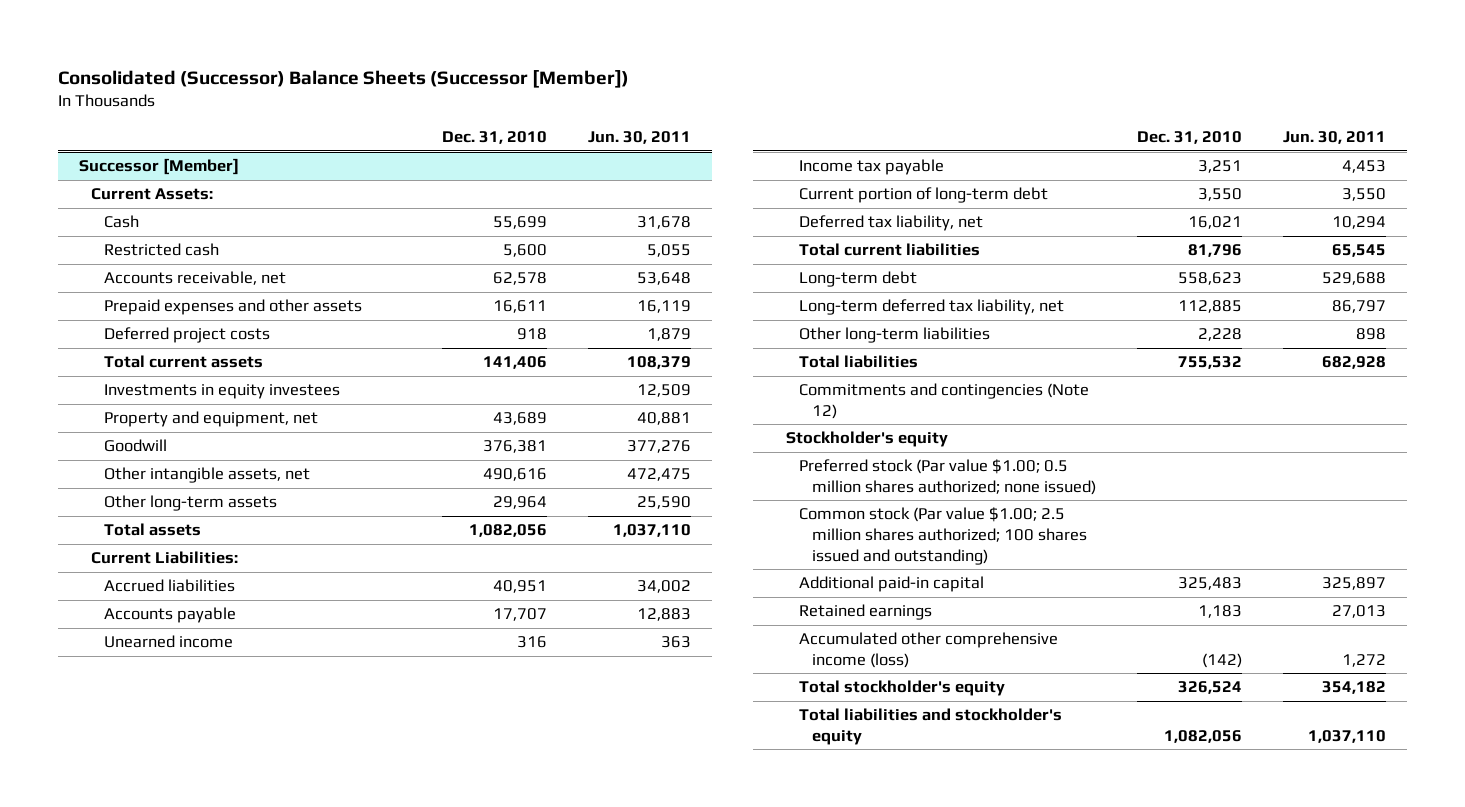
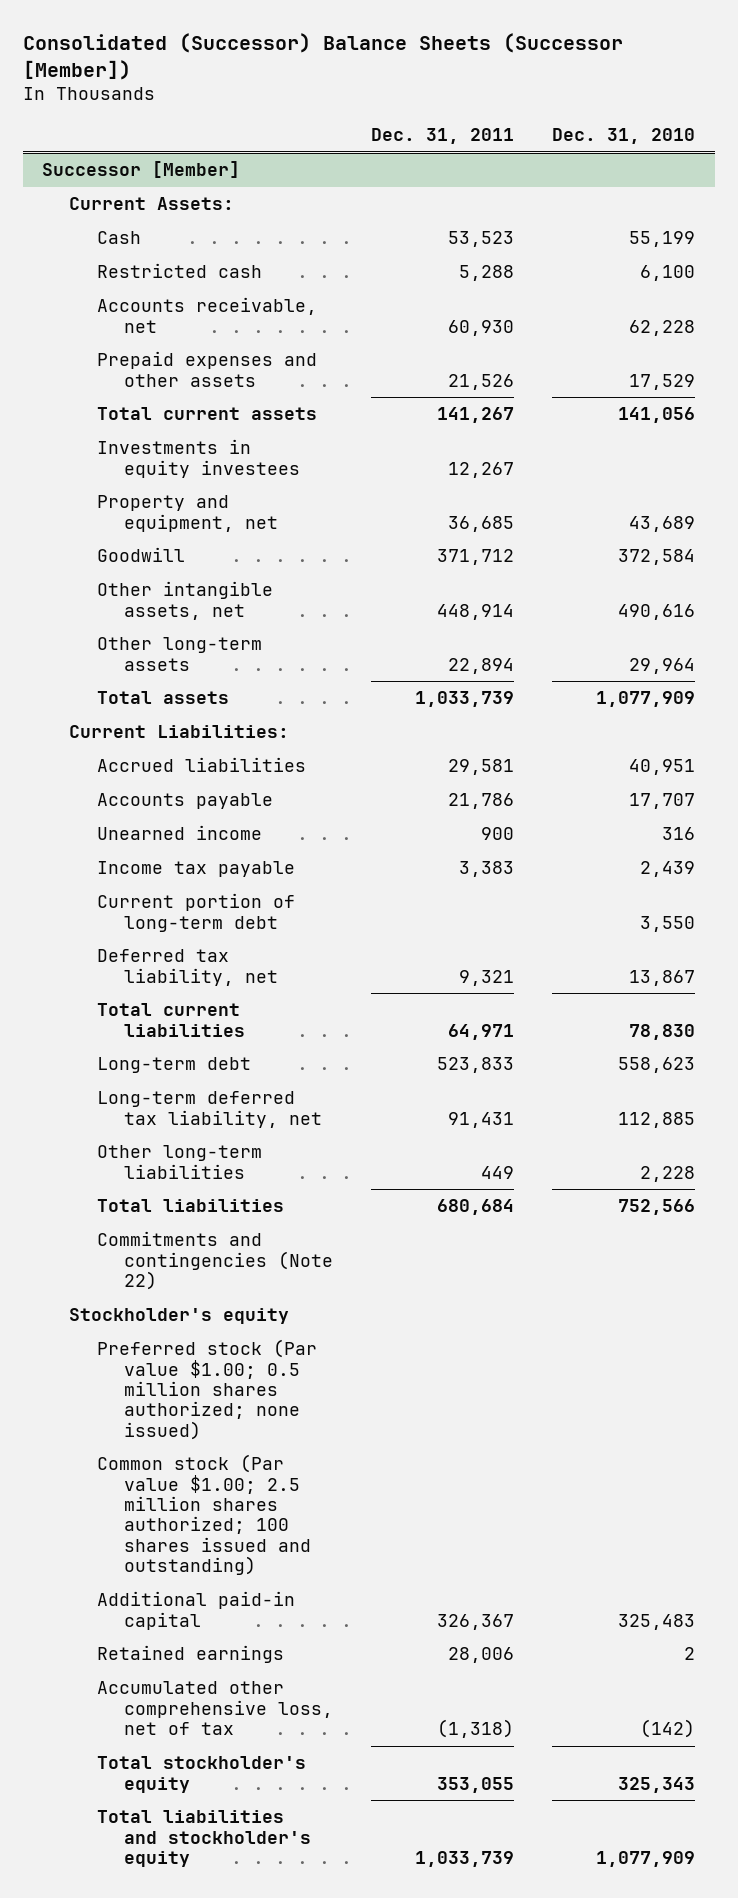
[587,131,691,145] Jun. 30, 2011 -> none
none -> [371,128,515,145] Dec. 31, 2011
[103,327,270,344] Deferred project costs -> none
[492,216,547,230] 55,699 -> [629,231,696,248] 55,199
[502,244,547,258] 5,600 -> [640,265,696,282] 6,100
[492,272,547,286] 62,578 -> [629,319,696,336] 62,228
[492,300,547,314] 16,611 -> [629,373,696,390] 17,529
[482,356,547,370] 141,406 -> [618,407,696,424] 141,056
[482,440,547,454] 376,381 -> [618,549,696,566] 372,584
[468,524,547,538] 1,082,056 -> [596,691,696,708] 1,077,909
[1197,160,1242,174] 3,251 -> [640,861,696,878] 2,439
[1187,216,1242,230] 16,021 -> [629,969,696,986] 13,867
[1187,244,1242,258] 81,796 -> [629,1023,696,1040] 78,830
[1177,356,1242,370] 755,532 -> [618,1199,696,1216] 752,566
[799,383,1090,420] Commitments and contingencies (Note 12) -> [96,1231,334,1290] Commitments and contingencies (Note 22)
[1197,605,1242,619] 1,183 -> [684,1647,696,1661] 2
[799,632,1059,669] Accumulated other comprehensive income (loss) -> [96,1681,334,1735] Accumulated other comprehensive loss, net of tax
[1177,681,1242,695] 326,524 -> [618,1776,696,1793] 325,343
[1163,730,1242,744] 1,082,056 -> [596,1850,696,1867] 1,077,909

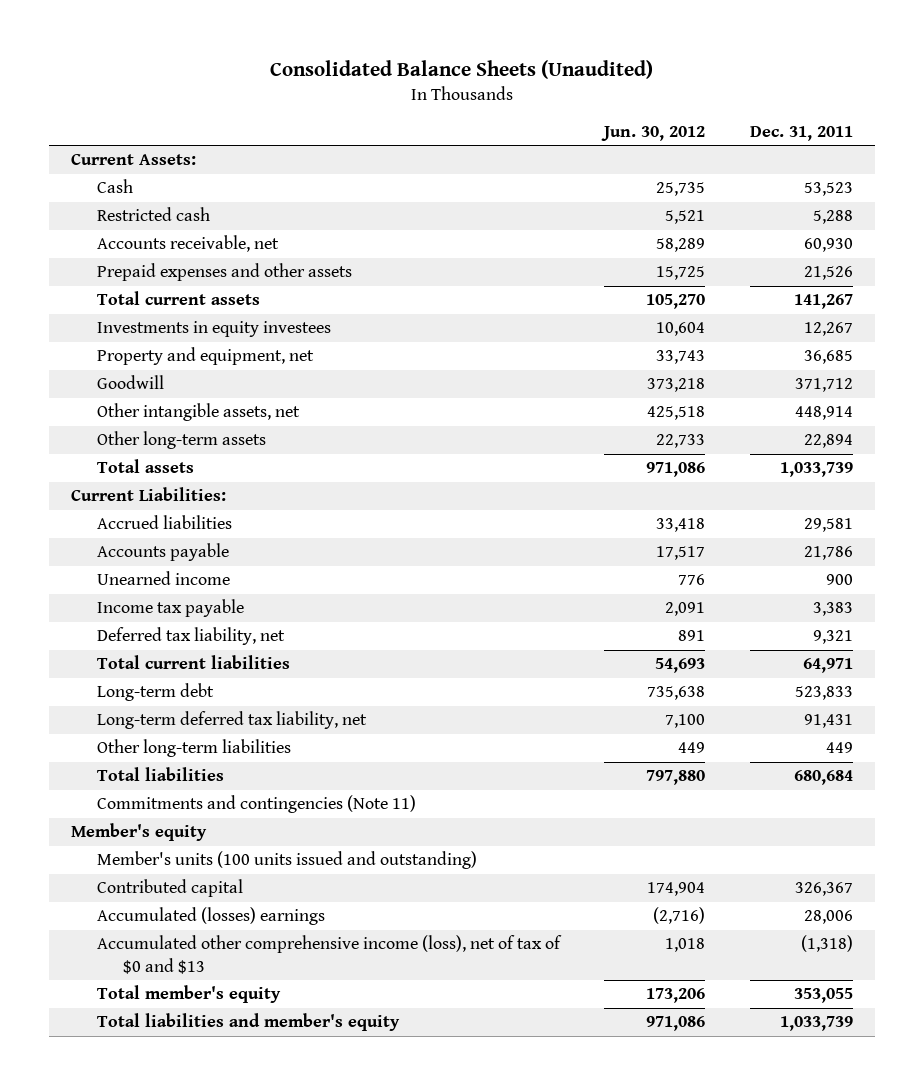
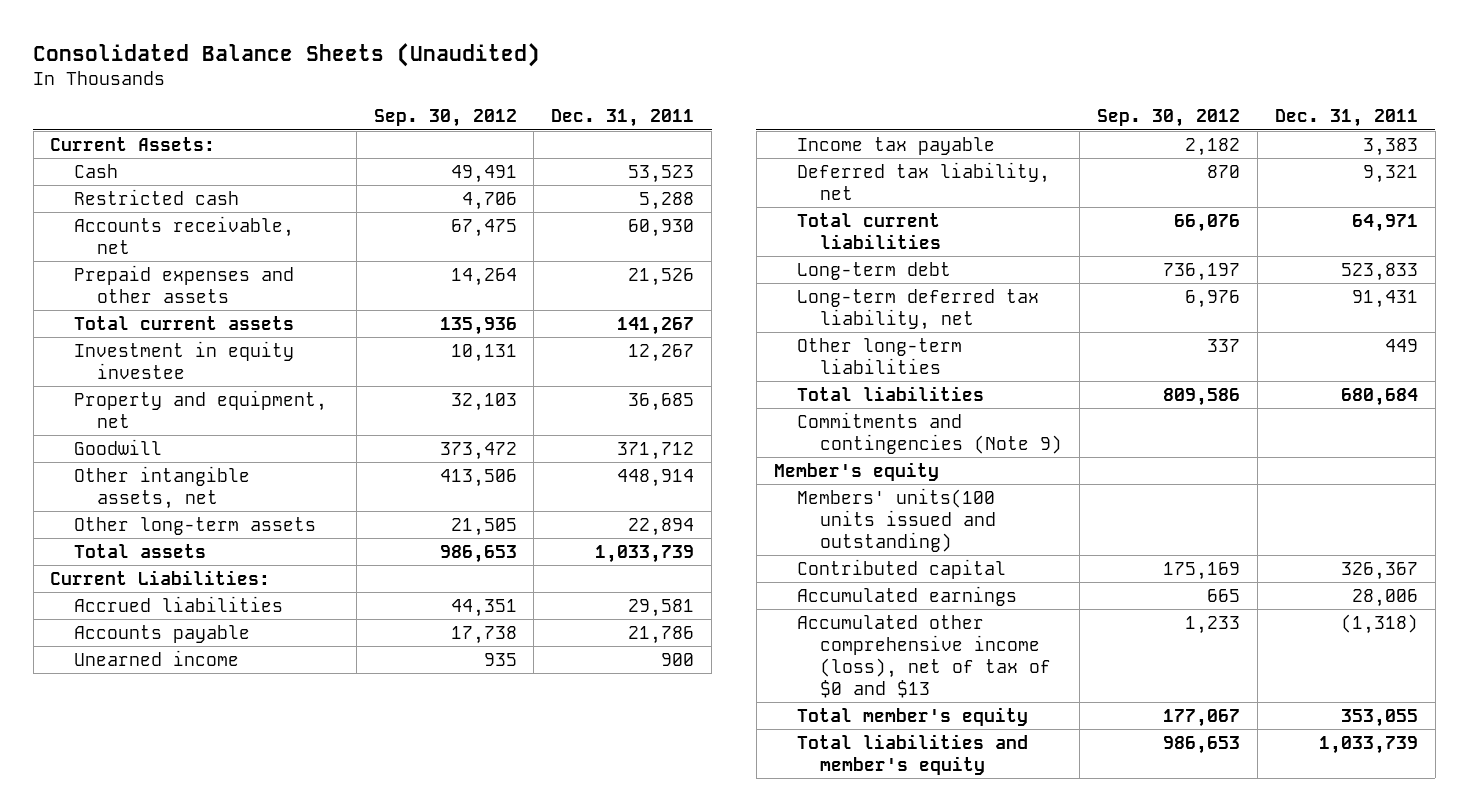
[601,125,706,141] Jun. 30, 2012 -> none
none -> [373,109,517,128] Sep. 30, 2012
[96,321,331,338] Investments in equity investees -> [73,340,294,379] Investment in equity investee
[96,795,416,814] Commitments and contingencies (Note 11) -> [797,411,1063,454] Commitments and contingencies (Note 9)
[96,851,477,870] Member's units (100 units issued and outstanding) -> [797,487,997,552] Members' units(100 units issued and outstanding)
[96,907,325,926] Accumulated (losses) earnings -> [797,585,1018,606] Accumulated earnings

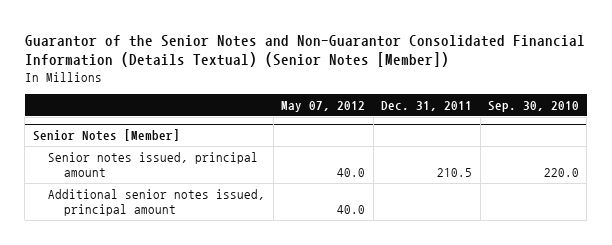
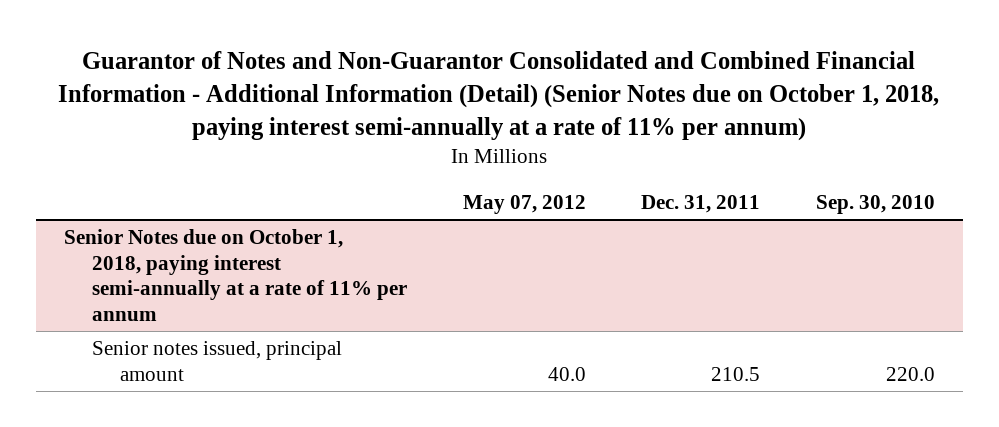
[24,34,585,68] Guarantor of the Senior Notes and Non-Guarantor Consolidated Financial Information (Details Textual) (Senior Notes [Member]) -> [58,50,940,141] Guarantor of Notes and Non-Guarantor Consolidated and Combined Financial Information - Additional Information (Detail) (Senior Notes due on October 1, 2018, paying interest semi-annually at a rate of 11% per annum)
[32,129,180,142] Senior Notes [Member] -> none
none -> [63,229,407,321] Senior Notes due on October 1, 2018, paying interest semi-annually at a rate of 11% per annum
[48,189,266,216] Additional senior notes issued, principal amount -> none

